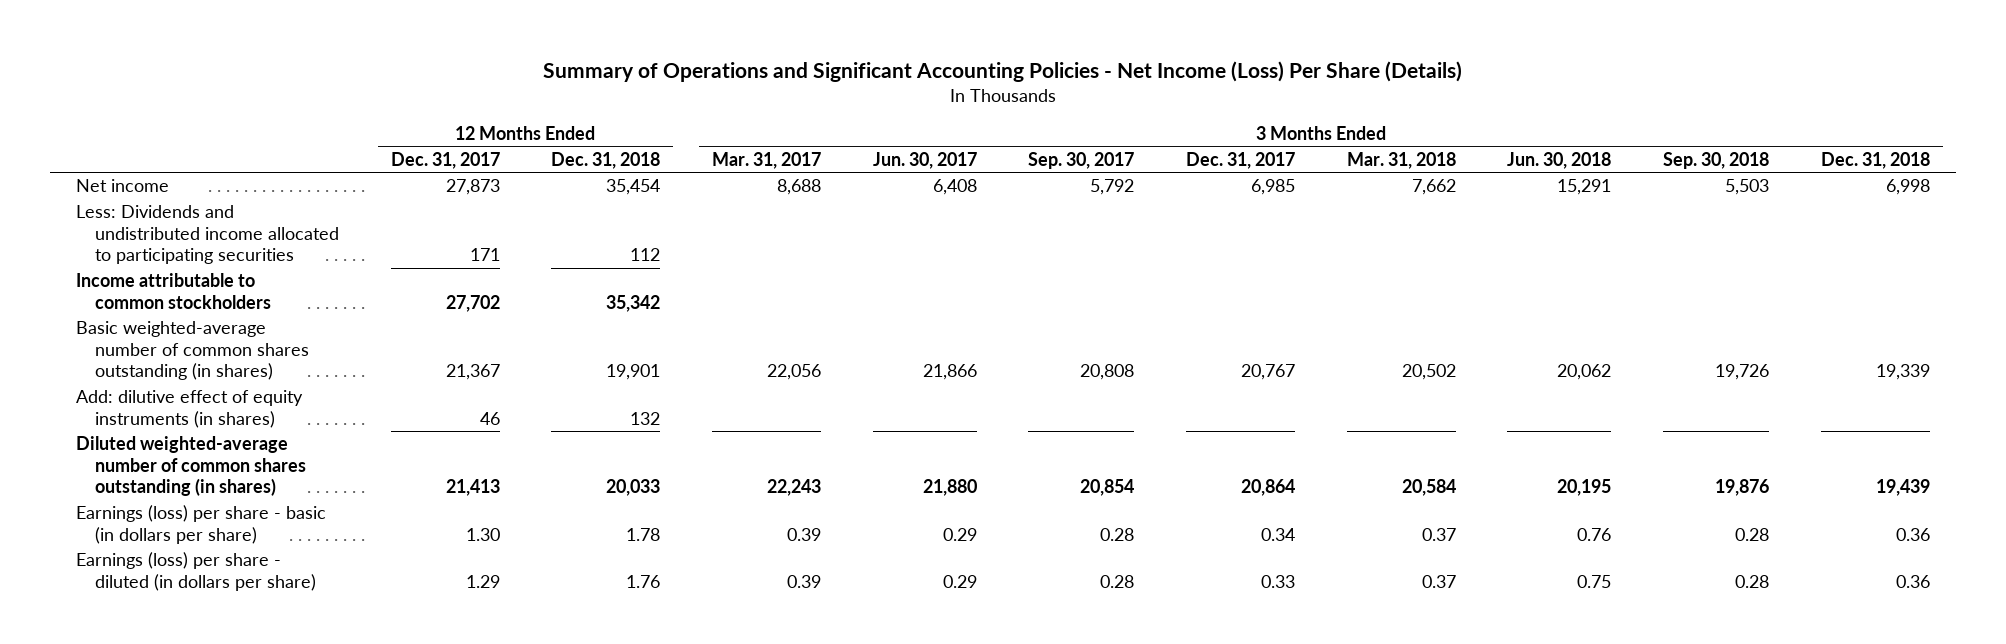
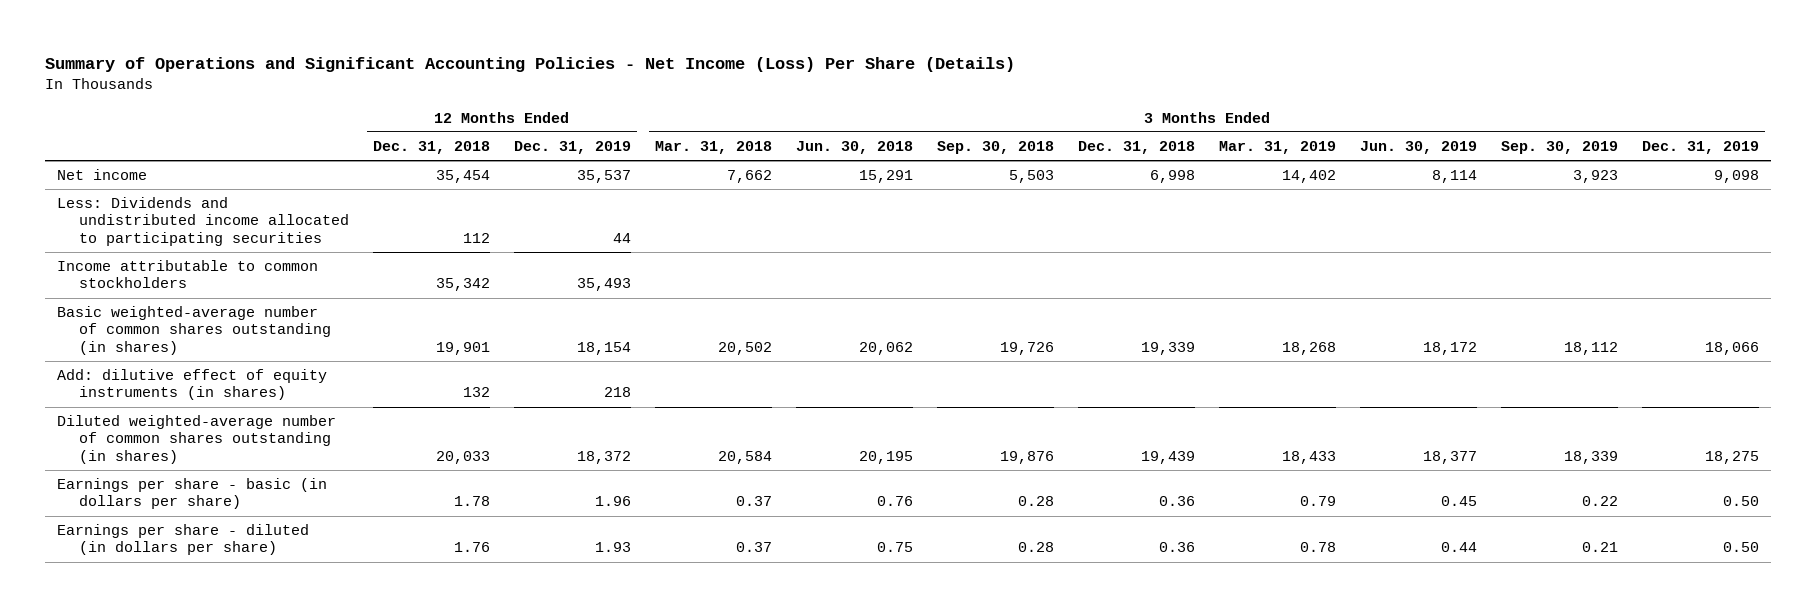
[390,151,500,169] Dec. 31, 2017 -> none
[711,151,821,169] Mar. 31, 2017 -> none
[872,151,977,169] Jun. 30, 2017 -> none
[1028,151,1135,169] Sep. 30, 2017 -> none
[1186,151,1296,169] Dec. 31, 2017 -> none
none -> [514,140,632,154] Dec. 31, 2019
none -> [1219,140,1337,154] Mar. 31, 2019
none -> [1360,140,1478,154] Jun. 30, 2019
none -> [1501,140,1619,154] Sep. 30, 2019
none -> [1642,140,1760,154] Dec. 31, 2019
[76,505,327,544] Earnings (loss) per share - basic (in dollars per share) -> [57,477,328,510] Earnings per share - basic (in dollars per share)
[76,552,316,591] Earnings (loss) per share - diluted (in dollars per share) -> [57,523,310,556] Earnings per share - diluted (in dollars per share)

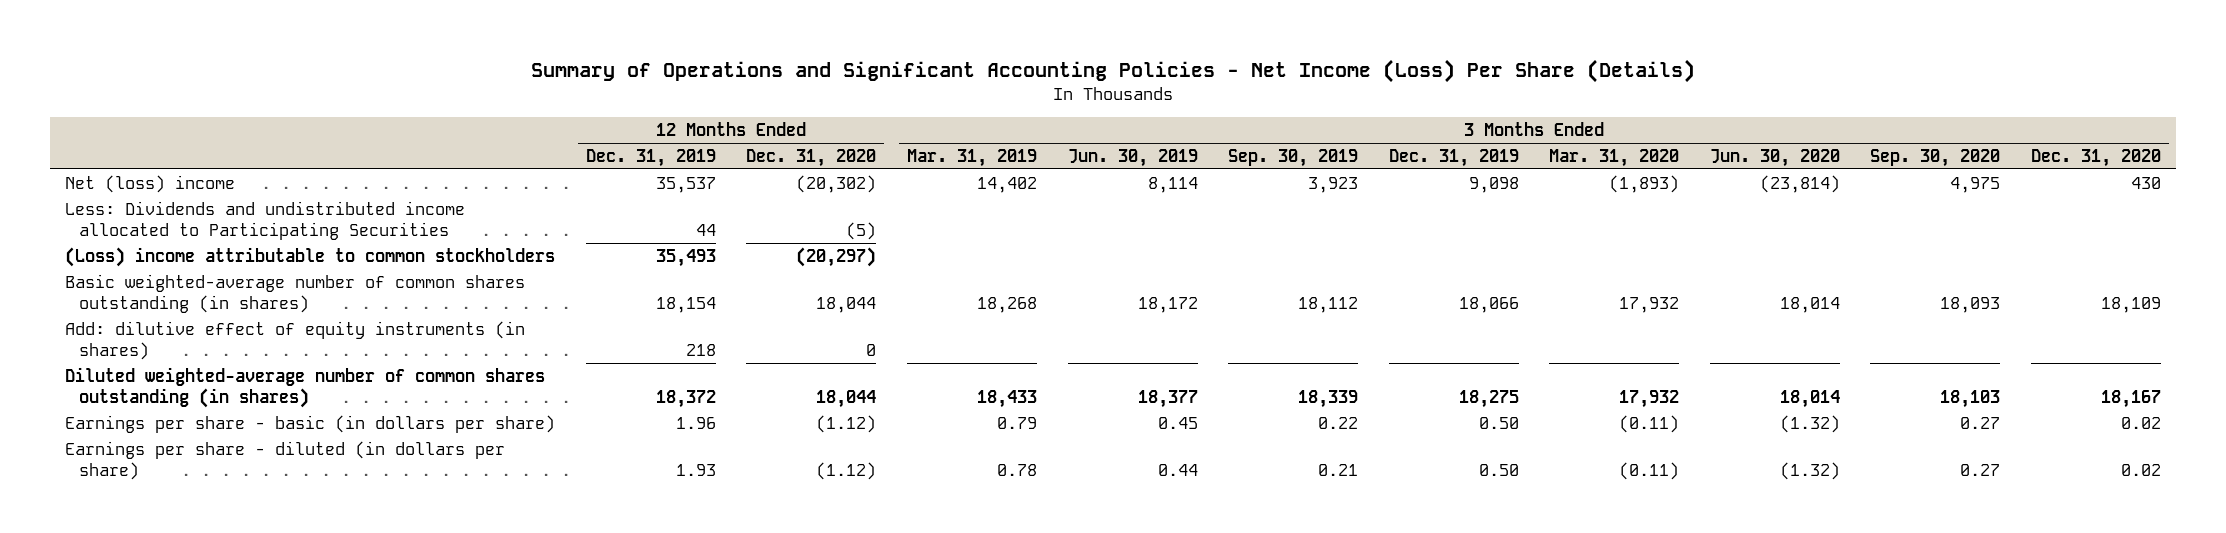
[373,140,491,154] Dec. 31, 2018 -> none
[655,140,773,154] Mar. 31, 2018 -> none
[796,140,914,154] Jun. 30, 2018 -> none
[937,140,1055,154] Sep. 30, 2018 -> none
[1078,140,1196,154] Dec. 31, 2018 -> none
none -> [746,148,877,167] Dec. 31, 2020
none -> [1549,148,1680,167] Mar. 31, 2020
none -> [1709,148,1840,167] Jun. 30, 2020
none -> [1870,148,2001,167] Sep. 30, 2020
none -> [2031,148,2162,167] Dec. 31, 2020
[57,168,148,180] Net income -> [65,174,236,193] Net (loss) income
[57,196,350,246] Less: Dividends and undistributed income allocated to participating securities -> [65,200,466,241] Less: Dividends and undistributed income allocated to Participating Securities
[57,259,319,289] Income attributable to common stockholders -> [65,246,556,267] (Loss) income attributable to common stockholders

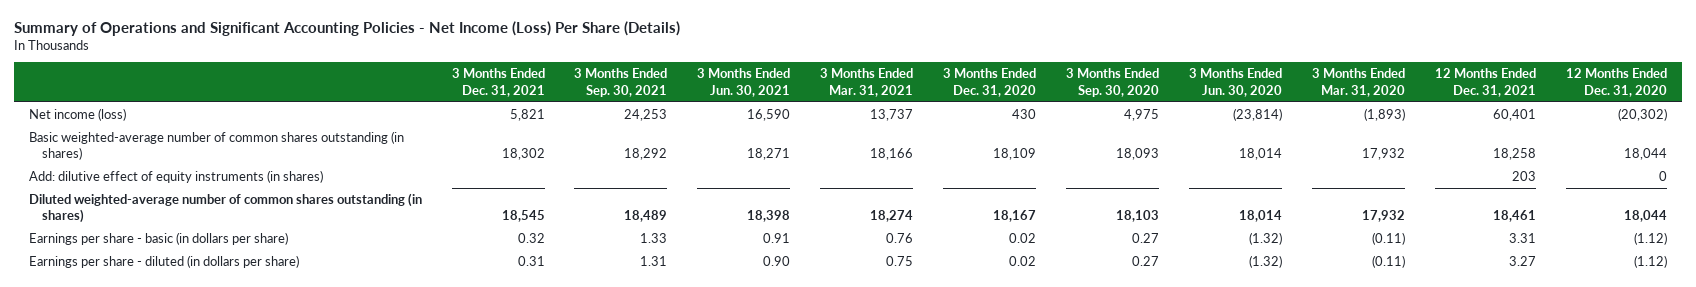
[585,148,716,167] Dec. 31, 2019 -> none
[907,148,1038,167] Mar. 31, 2019 -> none
[1067,148,1198,167] Jun. 30, 2019 -> none
[1228,148,1359,167] Sep. 30, 2019 -> none
[1388,148,1519,167] Dec. 31, 2019 -> none
none -> [451,68,545,97] 3 Months Ended Dec. 31, 2021
none -> [574,68,668,97] 3 Months Ended Sep. 30, 2021
none -> [697,68,791,97] 3 Months Ended Jun. 30, 2021
none -> [820,68,914,97] 3 Months Ended Mar. 31, 2021
none -> [1435,68,1537,97] 12 Months Ended Dec. 31, 2021
[65,200,466,241] Less: Dividends and undistributed income allocated to Participating Securities -> none
[65,246,556,267] (Loss) income attributable to common stockholders -> none
[65,174,236,193] Net (loss) income -> [28,107,126,121] Net income (loss)

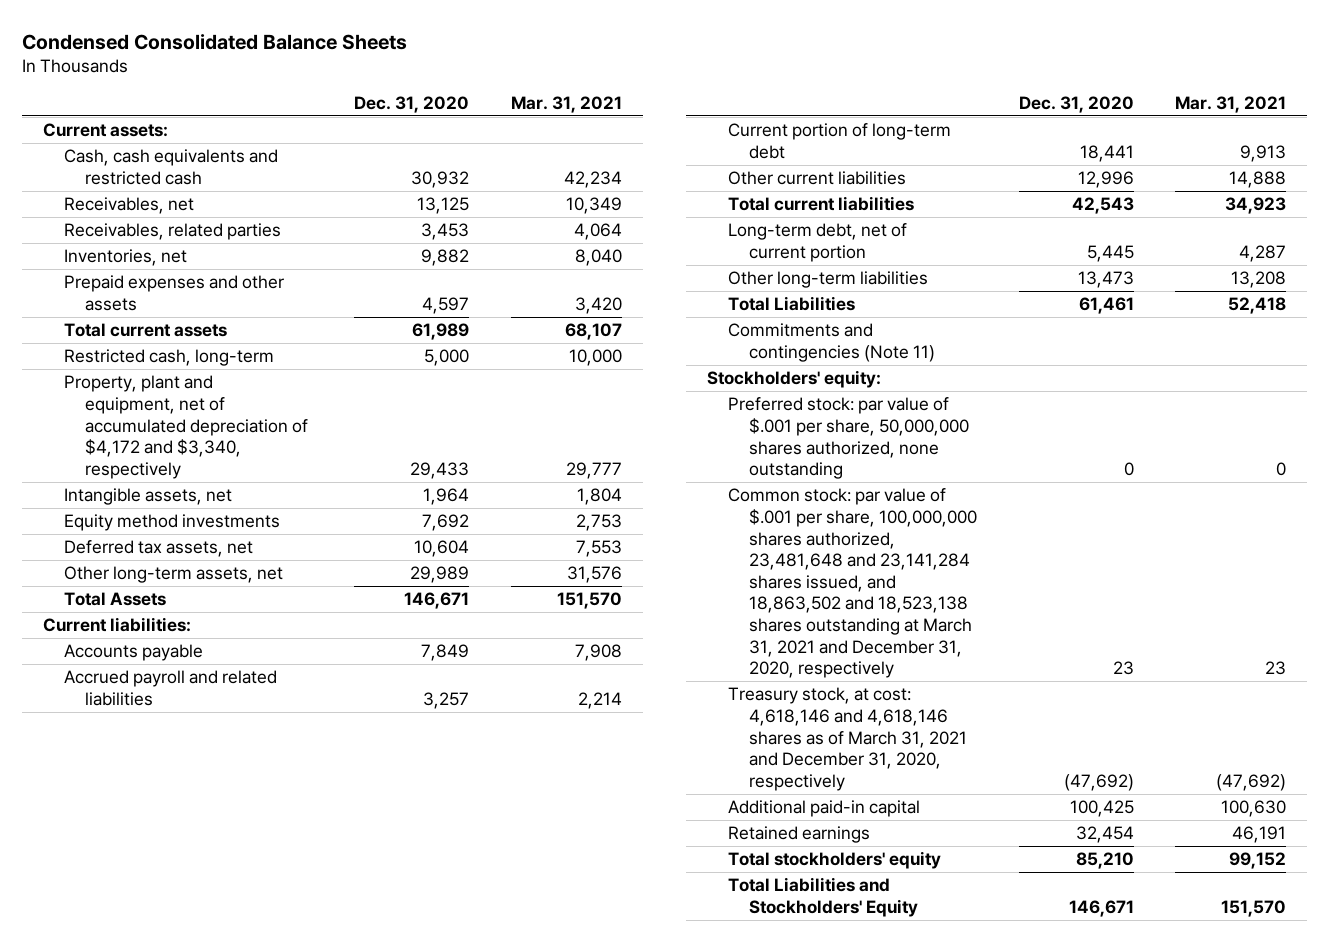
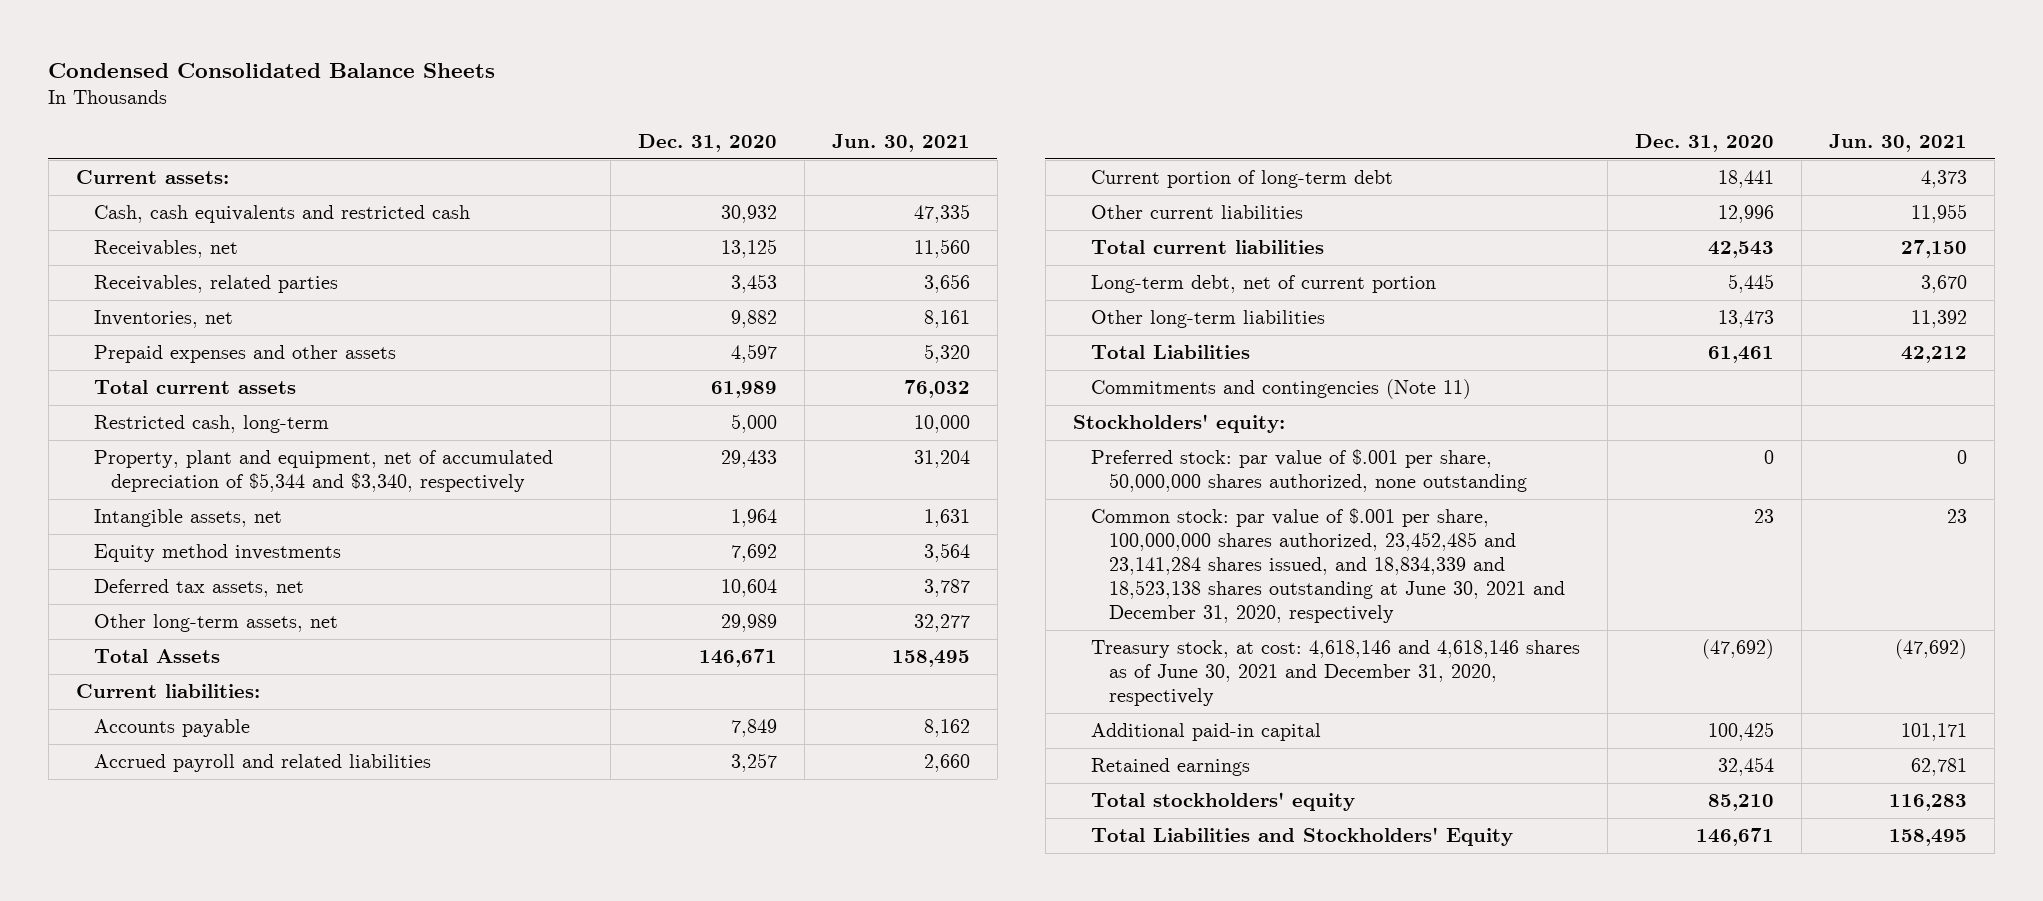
[511,95,623,113] Mar. 31, 2021 -> none
none -> [831,133,970,152] Jun. 30, 2021
[63,375,308,479] Property, plant and equipment, net of accumulated depreciation of $4,172 and $3,340, respectively -> [93,450,553,493] Property, plant and equipment, net of accumulated depreciation of $5,344 and $3,340, respectively
[727,488,978,679] Common stock: par value of $.001 per share, 100,000,000 shares authorized, 23,481,648 and 23,141,284 shares issued, and 18,863,502 and 18,523,138 shares outstanding at March 31, 2021 and December 31, 2020, respectively -> [1090,508,1565,624] Common stock: par value of $.001 per share, 100,000,000 shares authorized, 23,452,485 and 23,141,284 shares issued, and 18,834,339 and 18,523,138 shares outstanding at June 30, 2021 and December 31, 2020, respectively
[727,687,968,791] Treasury stock, at cost: 4,618,146 and 4,618,146 shares as of March 31, 2021 and December 31, 2020, respectively -> [1090,640,1580,707] Treasury stock, at cost: 4,618,146 and 4,618,146 shares as of June 30, 2021 and December 31, 2020, respectively

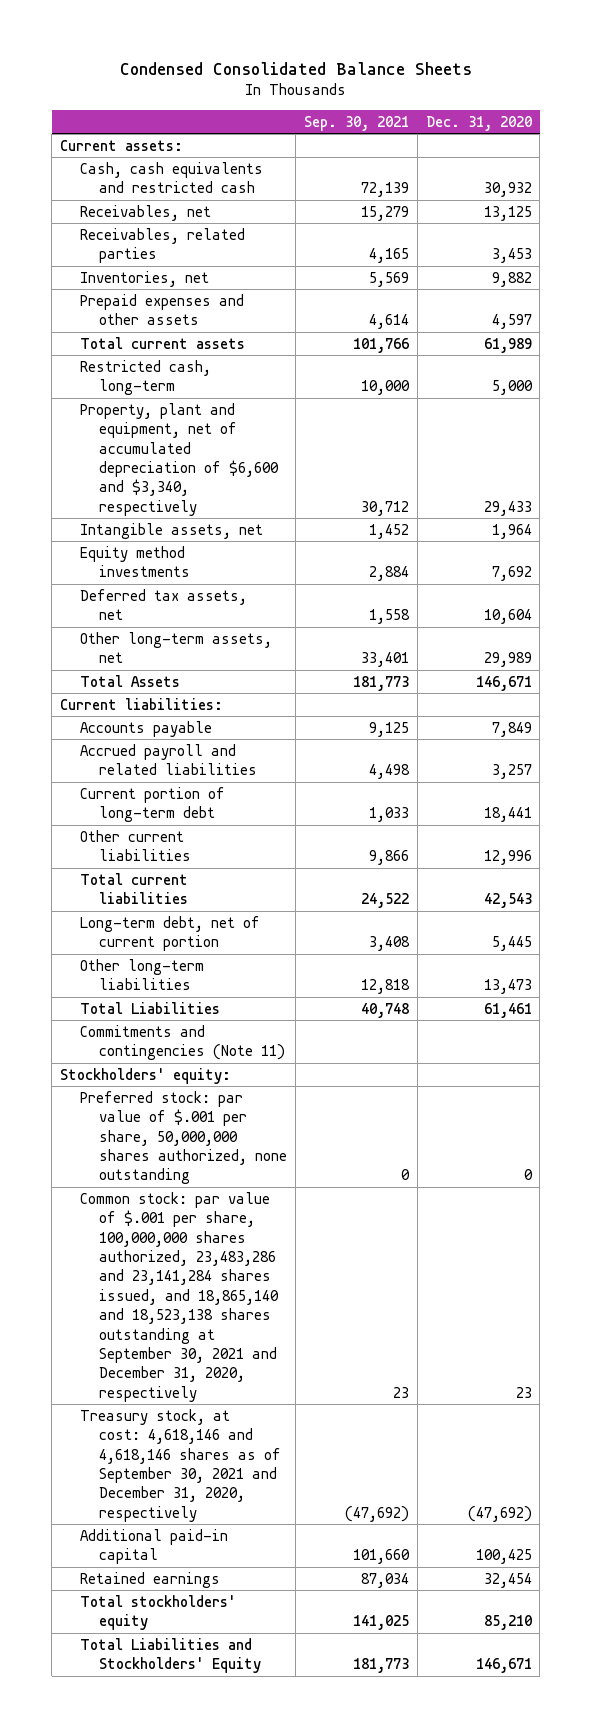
[831,133,970,152] Jun. 30, 2021 -> none
none -> [303,116,409,132] Sep. 30, 2021
[93,450,553,493] Property, plant and equipment, net of accumulated depreciation of $5,344 and $3,340, respectively -> [79,402,280,516] Property, plant and equipment, net of accumulated depreciation of $6,600 and $3,340, respectively
[1090,508,1565,624] Common stock: par value of $.001 per share, 100,000,000 shares authorized, 23,452,485 and 23,141,284 shares issued, and 18,834,339 and 18,523,138 shares outstanding at June 30, 2021 and December 31, 2020, respectively -> [79,1191,280,1402] Common stock: par value of $.001 per share, 100,000,000 shares authorized, 23,483,286 and 23,141,284 shares issued, and 18,865,140 and 18,523,138 shares outstanding at September 30, 2021 and December 31, 2020, respectively
[1090,640,1580,707] Treasury stock, at cost: 4,618,146 and 4,618,146 shares as of June 30, 2021 and December 31, 2020, respectively -> [79,1408,282,1522] Treasury stock, at cost: 4,618,146 and 4,618,146 shares as of September 30, 2021 and December 31, 2020, respectively

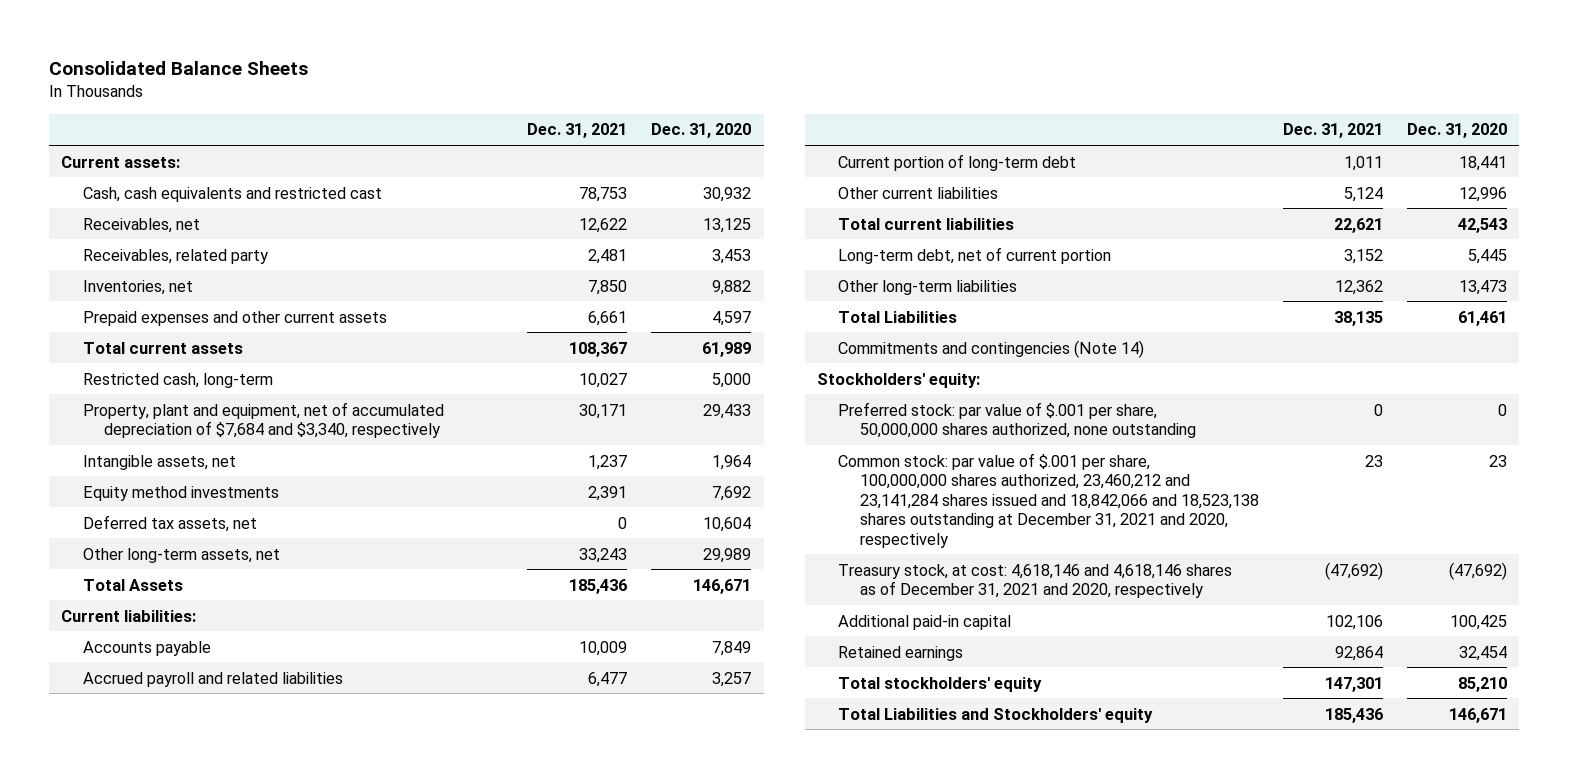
[119,61,472,75] Condensed Consolidated Balance Sheets -> [49,60,309,75] Consolidated Balance Sheets
[303,116,409,132] Sep. 30, 2021 -> none
none -> [527,123,628,139] Dec. 31, 2021
[79,161,263,194] Cash, cash equivalents and restricted cash -> [82,186,382,202] Cash, cash equivalents and restricted cast
[79,227,245,264] Receivables, related parties -> [82,248,268,264] Receivables, related party
[79,293,244,326] Prepaid expenses and other assets -> [82,310,387,326] Prepaid expenses and other current assets
[79,402,280,516] Property, plant and equipment, net of accumulated depreciation of $6,600 and $3,340, respectively -> [82,401,444,439] Property, plant and equipment, net of accumulated depreciation of $7,684 and $3,340, respectively
[79,1024,286,1061] Commitments and contingencies (Note 11) -> [838,339,1145,358] Commitments and contingencies (Note 14)
[79,1191,280,1402] Common stock: par value of $.001 per share, 100,000,000 shares authorized, 23,483,286 and 23,141,284 shares issued, and 18,865,140 and 18,523,138 shares outstanding at September 30, 2021 and December 31, 2020, respectively -> [838,452,1259,548] Common stock: par value of $.001 per share, 100,000,000 shares authorized, 23,460,212 and 23,141,284 shares issued and 18,842,066 and 18,523,138 shares outstanding at December 31, 2021 and 2020, respectively
[79,1408,282,1522] Treasury stock, at cost: 4,618,146 and 4,618,146 shares as of September 30, 2021 and December 31, 2020, respectively -> [838,563,1233,599] Treasury stock, at cost: 4,618,146 and 4,618,146 shares as of December 31, 2021 and 2020, respectively
[79,1637,262,1674] Total Liabilities and Stockholders' Equity -> [838,707,1154,723] Total Liabilities and Stockholders' equity

